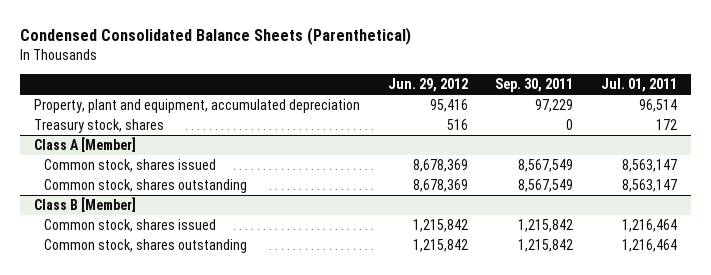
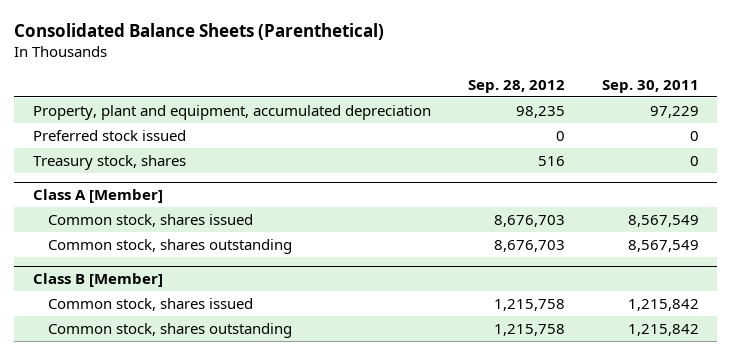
[19,27,411,46] Condensed Consolidated Balance Sheets (Parenthetical) -> [14,23,385,41] Consolidated Balance Sheets (Parenthetical)
[387,77,468,92] Jun. 29, 2012 -> none
[601,77,678,92] Jul. 01, 2011 -> none
none -> [467,79,565,93] Sep. 28, 2012
none -> [32,129,186,141] Preferred stock issued

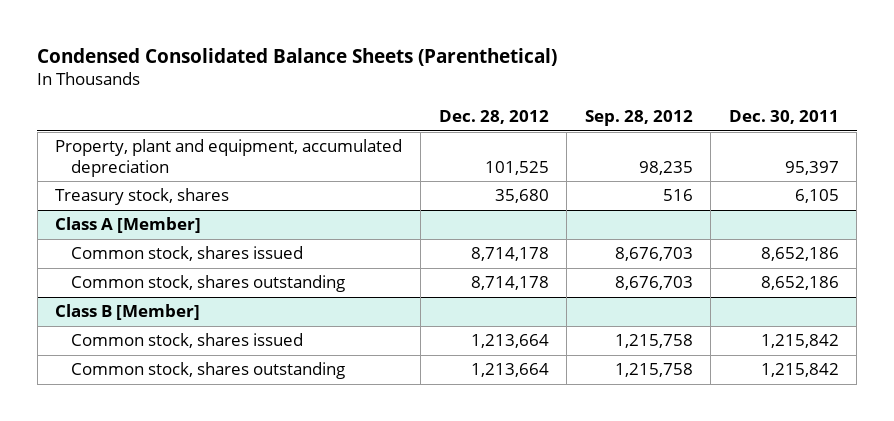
[14,23,385,41] Consolidated Balance Sheets (Parenthetical) -> [37,47,558,66] Condensed Consolidated Balance Sheets (Parenthetical)
[601,79,699,93] Sep. 30, 2011 -> none
none -> [438,110,549,125] Dec. 28, 2012
none -> [728,110,839,125] Dec. 30, 2011
[32,129,186,141] Preferred stock issued -> none

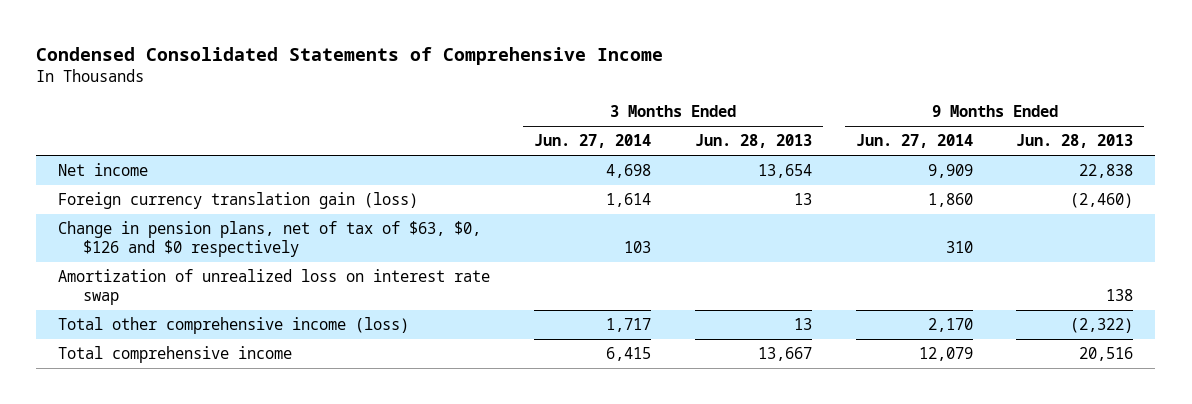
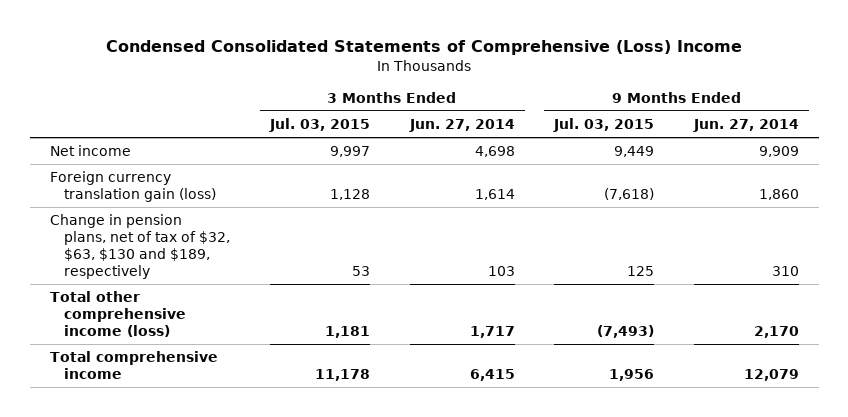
[36,46,664,65] Condensed Consolidated Statements of Comprehensive Income -> [106,39,743,55] Condensed Consolidated Statements of Comprehensive (Loss) Income
[694,134,812,149] Jun. 28, 2013 -> none
[1016,134,1134,149] Jun. 28, 2013 -> none
none -> [269,118,371,133] Jul. 03, 2015
none -> [553,118,655,133] Jul. 03, 2015
[58,269,491,306] Amortization of unrealized loss on interest rate swap -> none
[58,221,482,258] Change in pension plans, net of tax of $63, $0, $126 and $0 respectively -> [49,214,231,280] Change in pension plans, net of tax of $32, $63, $130 and $189, respectively

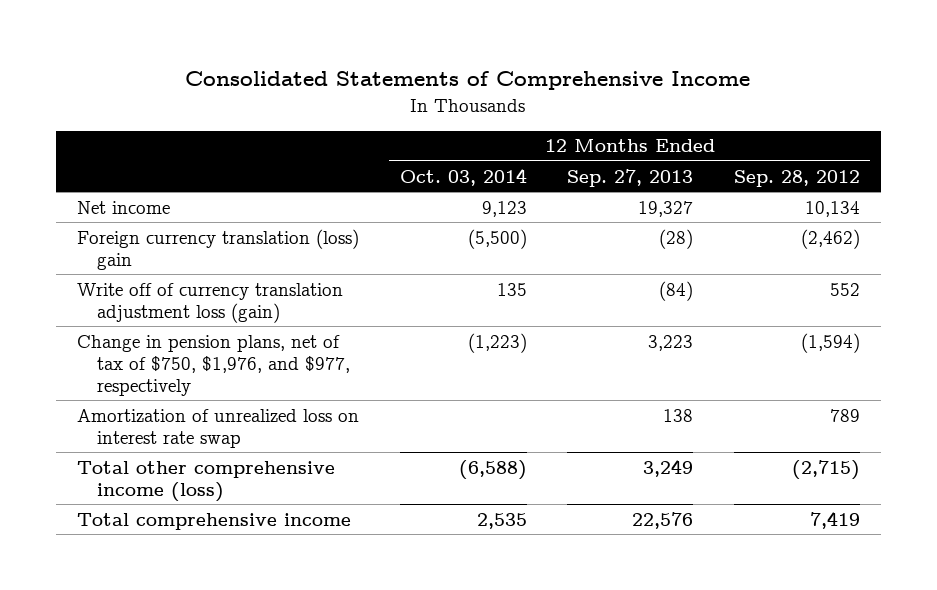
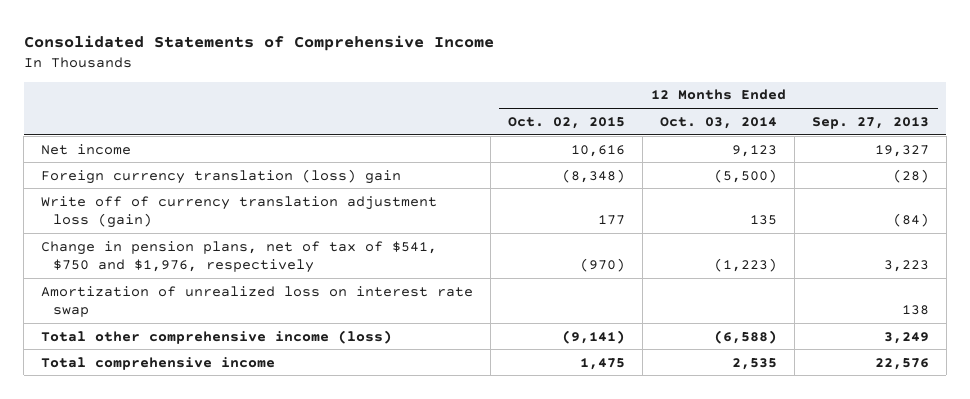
[734,169,861,187] Sep. 28, 2012 -> none
none -> [508,116,626,129] Oct. 02, 2015
[76,334,350,396] Change in pension plans, net of tax of $750, $1,976, and $977, respectively -> [41,240,438,273] Change in pension plans, net of tax of $541, $750 and $1,976, respectively

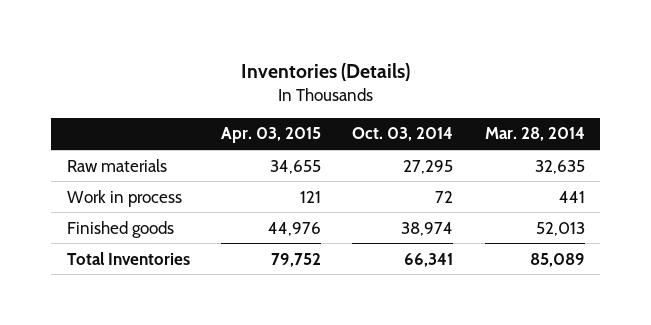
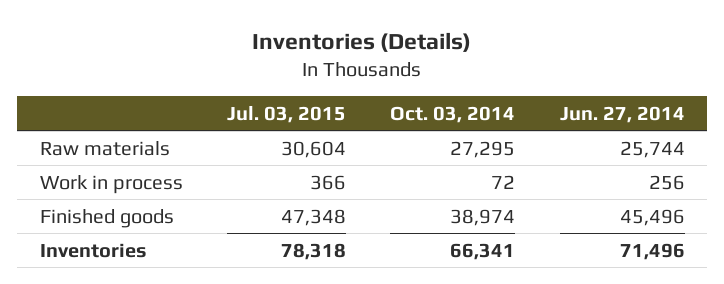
[220,127,321,144] Apr. 03, 2015 -> none
[484,127,585,142] Mar. 28, 2014 -> none
none -> [226,105,346,123] Jul. 03, 2015
none -> [559,105,685,123] Jun. 27, 2014
[66,251,190,265] Total Inventories -> [39,242,147,258] Inventories

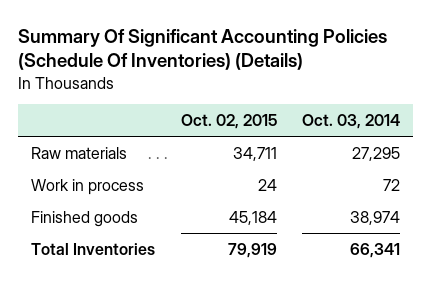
[252,31,472,52] Inventories (Details) -> [17,28,387,71] Summary Of Significant Accounting Policies (Schedule Of Inventories) (Details)
[226,105,346,123] Jul. 03, 2015 -> none
[559,105,685,123] Jun. 27, 2014 -> none
none -> [180,114,277,130] Oct. 02, 2015
[39,242,147,258] Inventories -> [30,242,155,255] Total Inventories

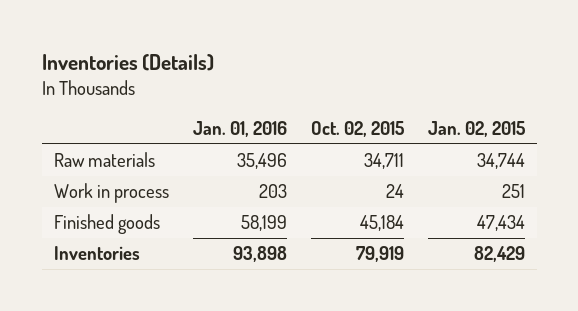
[17,28,387,71] Summary Of Significant Accounting Policies (Schedule Of Inventories) (Details) -> [41,54,214,72] Inventories (Details)
[302,114,401,130] Oct. 03, 2014 -> none
none -> [192,121,287,138] Jan. 01, 2016
none -> [427,121,525,138] Jan. 02, 2015
[30,242,155,255] Total Inventories -> [53,246,140,261] Inventories

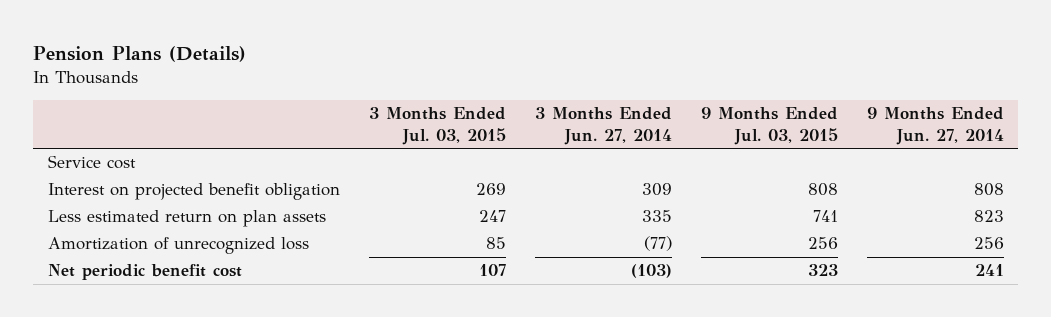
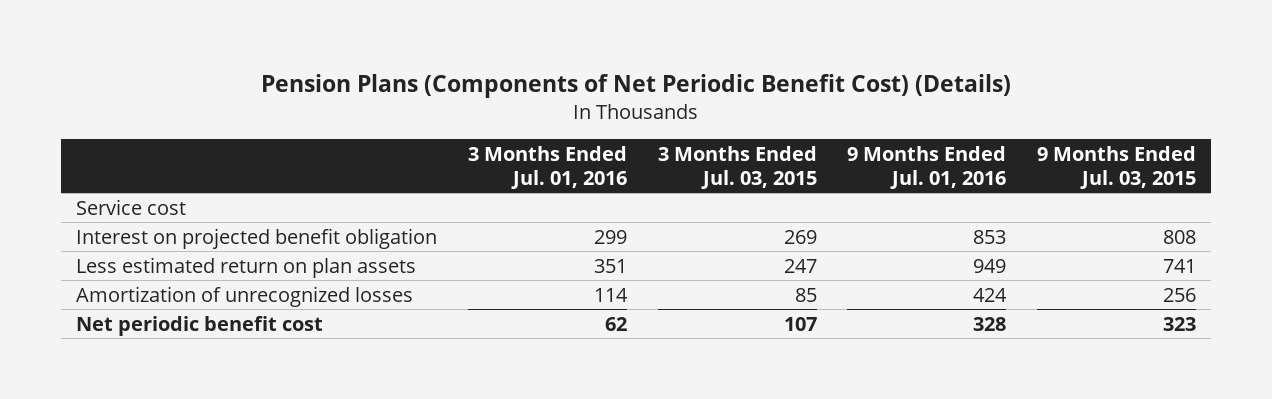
[33,45,247,62] Pension Plans (Details) -> [261,74,1012,99] Pension Plans (Components of Net Periodic Benefit Cost) (Details)
[534,107,672,145] 3 Months Ended Jun. 27, 2014 -> none
[866,107,1004,145] 9 Months Ended Jun. 27, 2014 -> none
none -> [467,146,627,189] 3 Months Ended Jul. 01, 2016
none -> [847,146,1007,189] 9 Months Ended Jul. 01, 2016
[47,237,309,255] Amortization of unrecognized loss -> [76,285,414,307] Amortization of unrecognized losses

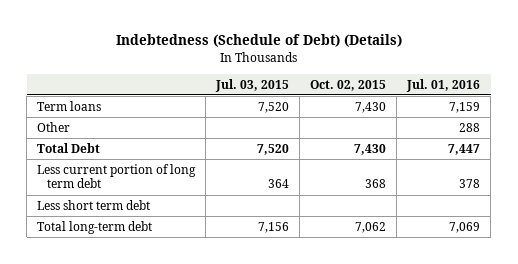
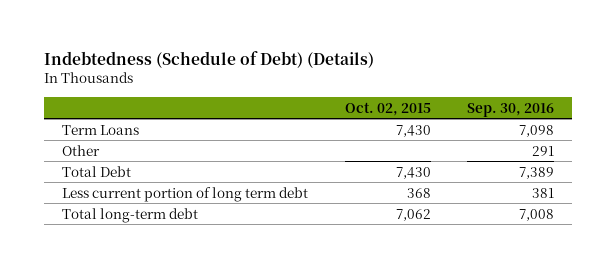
[215,78,290,92] Jul. 03, 2015 -> none
[406,78,481,92] Jul. 01, 2016 -> none
none -> [466,102,554,117] Sep. 30, 2016
[37,101,102,112] Term loans -> [62,124,140,135] Term Loans
[37,200,151,211] Less short term debt -> none

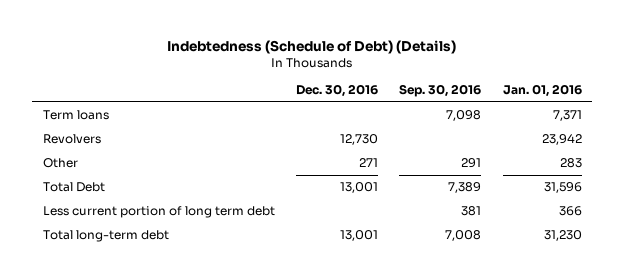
[344,101,431,116] Oct. 02, 2015 -> none
none -> [296,84,379,98] Dec. 30, 2016
none -> [502,84,582,98] Jan. 01, 2016
[62,124,140,135] Term Loans -> [42,110,109,121] Term loans
none -> [42,134,101,145] Revolvers

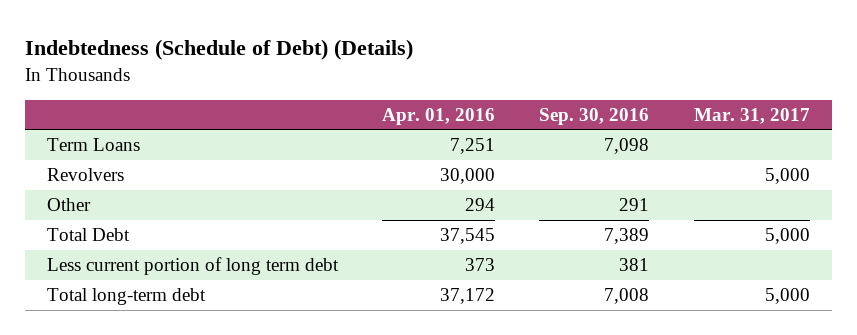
[296,84,379,98] Dec. 30, 2016 -> none
[502,84,582,98] Jan. 01, 2016 -> none
none -> [382,107,496,125] Apr. 01, 2016
none -> [693,107,810,124] Mar. 31, 2017
[42,110,109,121] Term loans -> [47,137,141,151] Term Loans

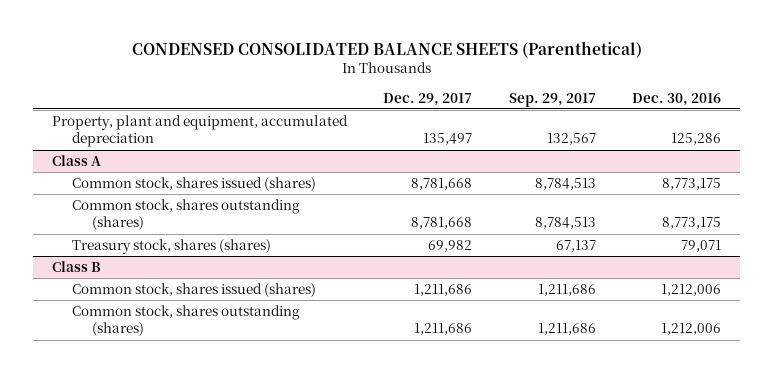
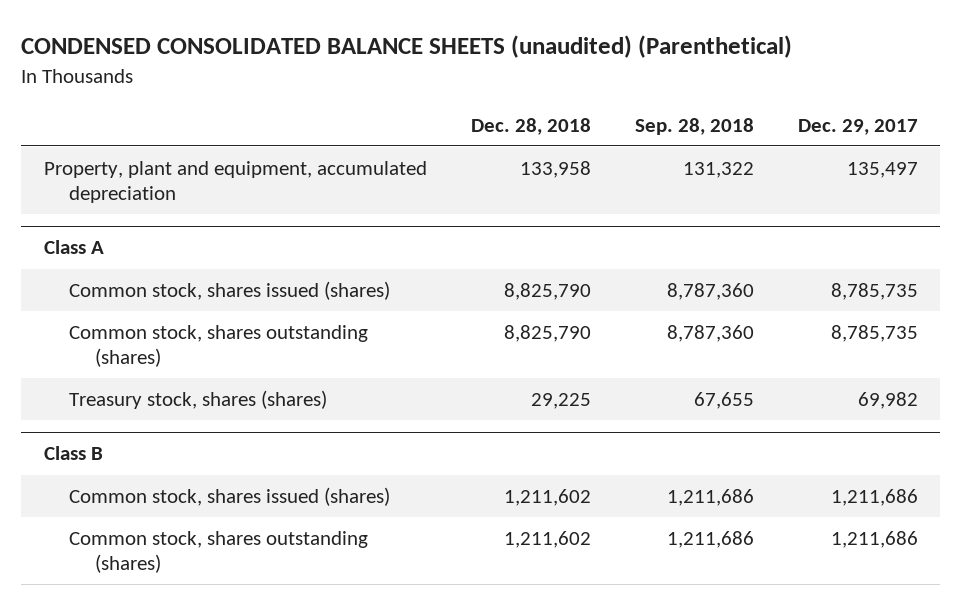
[131,40,642,58] CONDENSED CONSOLIDATED BALANCE SHEETS (Parenthetical) -> [21,35,793,59] CONDENSED CONSOLIDATED BALANCE SHEETS (unaudited) (Parenthetical)
[508,92,596,107] Sep. 29, 2017 -> none
[632,92,722,106] Dec. 30, 2016 -> none
none -> [470,117,591,135] Dec. 28, 2018
none -> [634,117,754,135] Sep. 28, 2018
[411,178,473,191] 8,781,668 -> [831,282,919,300] 8,785,735
[411,217,473,230] 8,781,668 -> [831,324,919,342] 8,785,735

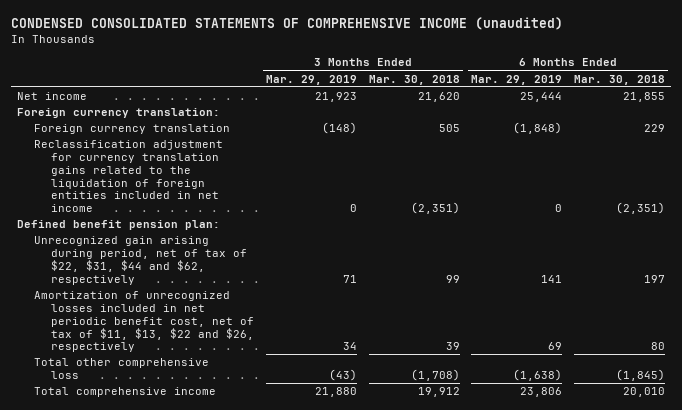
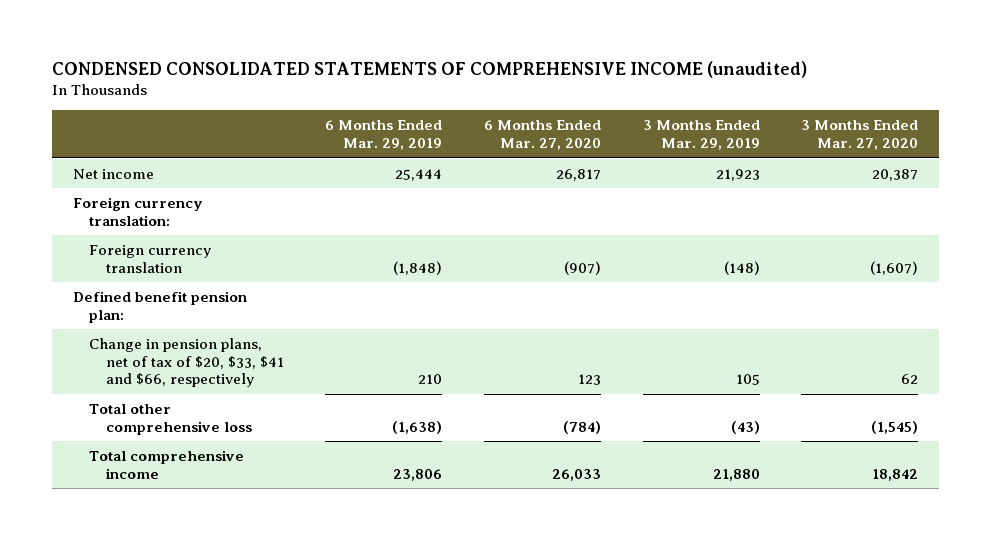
[368,74,460,85] Mar. 30, 2018 -> none
[573,74,665,85] Mar. 30, 2018 -> none
none -> [484,120,602,151] 6 Months Ended Mar. 27, 2020
none -> [801,120,919,151] 3 Months Ended Mar. 27, 2020
[34,140,224,213] Reclassification adjustment for currency translation gains related to the liquidation of foreign entities included in net income -> none
[34,236,248,285] Unrecognized gain arising during period, net of tax of $22, $31, $44 and $62, respectively -> none
[34,291,255,353] Amortization of unrecognized losses included in net periodic benefit cost, net of tax of $11, $13, $22 and $26, respectively -> none
none -> [89,337,284,388] Change in pension plans, net of tax of $20, $33, $41 and $66, respectively

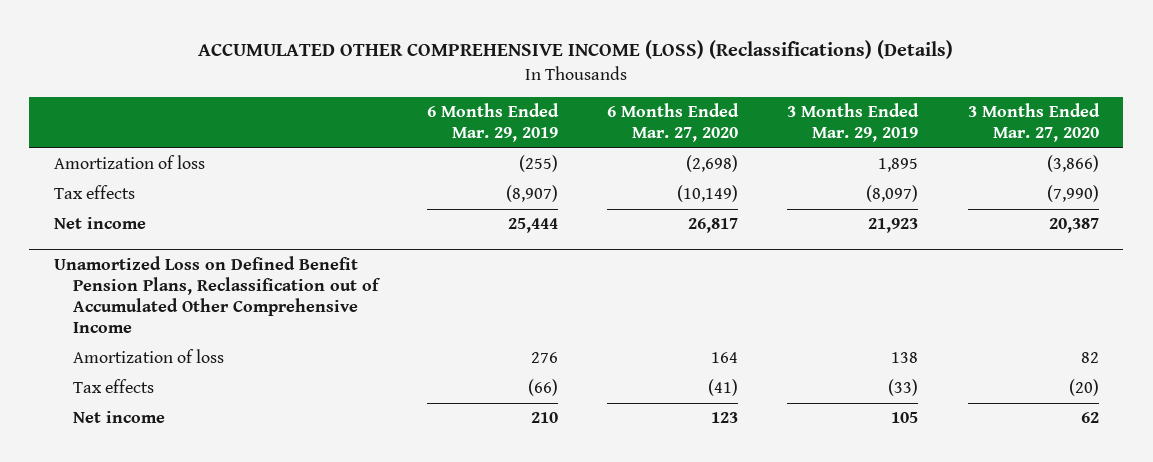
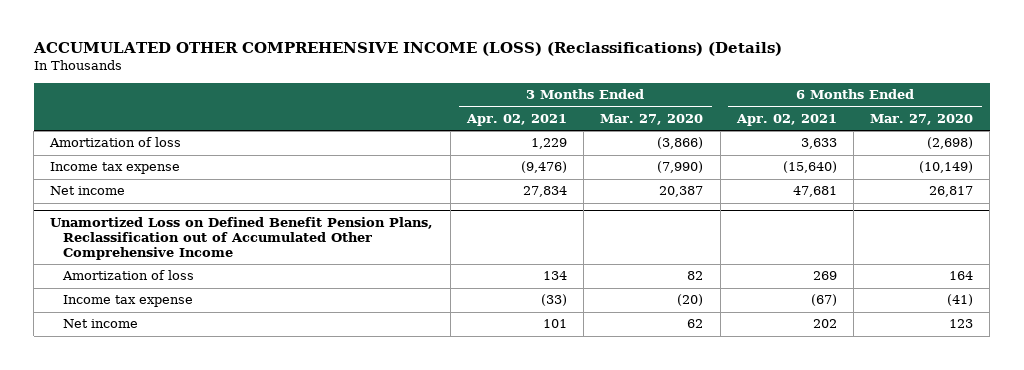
[426,103,559,143] 6 Months Ended Mar. 29, 2019 -> none
[787,103,920,143] 3 Months Ended Mar. 29, 2019 -> none
none -> [465,113,567,126] Apr. 02, 2021
none -> [735,113,837,126] Apr. 02, 2021
[53,185,135,200] Tax effects -> [50,162,181,175] Income tax expense
[72,379,154,394] Tax effects -> [63,295,194,308] Income tax expense

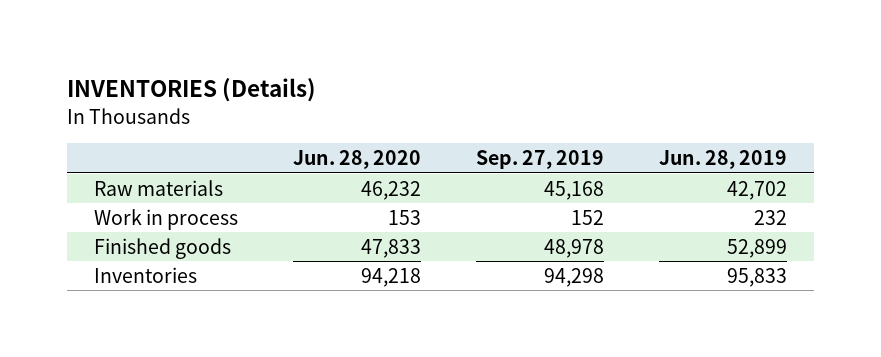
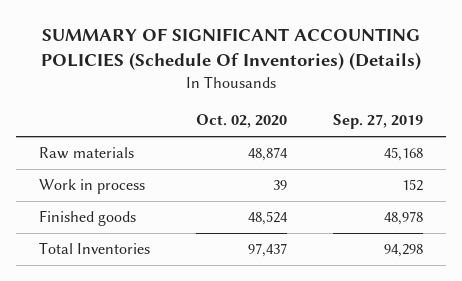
[66,78,316,103] INVENTORIES (Details) -> [41,28,422,71] SUMMARY OF SIGNIFICANT ACCOUNTING POLICIES (Schedule Of Inventories) (Details)
[293,150,422,170] Jun. 28, 2020 -> none
[658,150,787,170] Jun. 28, 2019 -> none
none -> [196,114,288,129] Oct. 02, 2020
[94,266,198,283] Inventories -> [39,242,151,255] Total Inventories

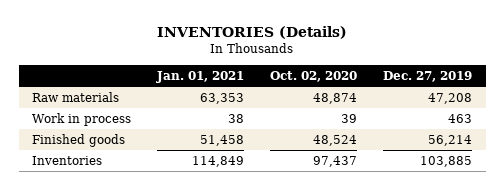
[41,28,422,71] SUMMARY OF SIGNIFICANT ACCOUNTING POLICIES (Schedule Of Inventories) (Details) -> [157,25,348,39] INVENTORIES (Details)
[333,114,424,130] Sep. 27, 2019 -> none
none -> [155,70,244,83] Jan. 01, 2021
none -> [383,70,473,82] Dec. 27, 2019
[39,242,151,255] Total Inventories -> [31,156,102,166] Inventories

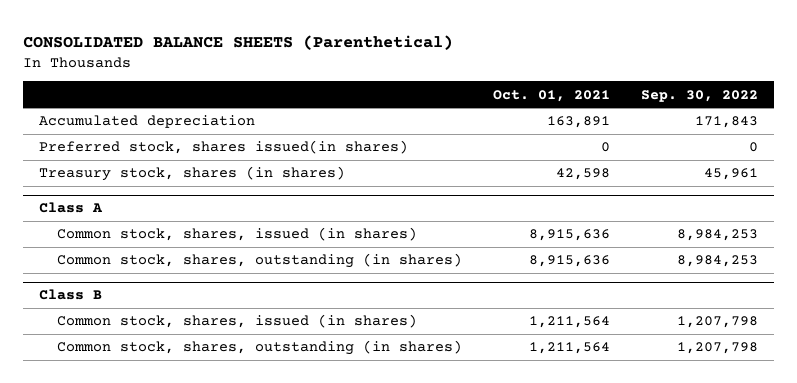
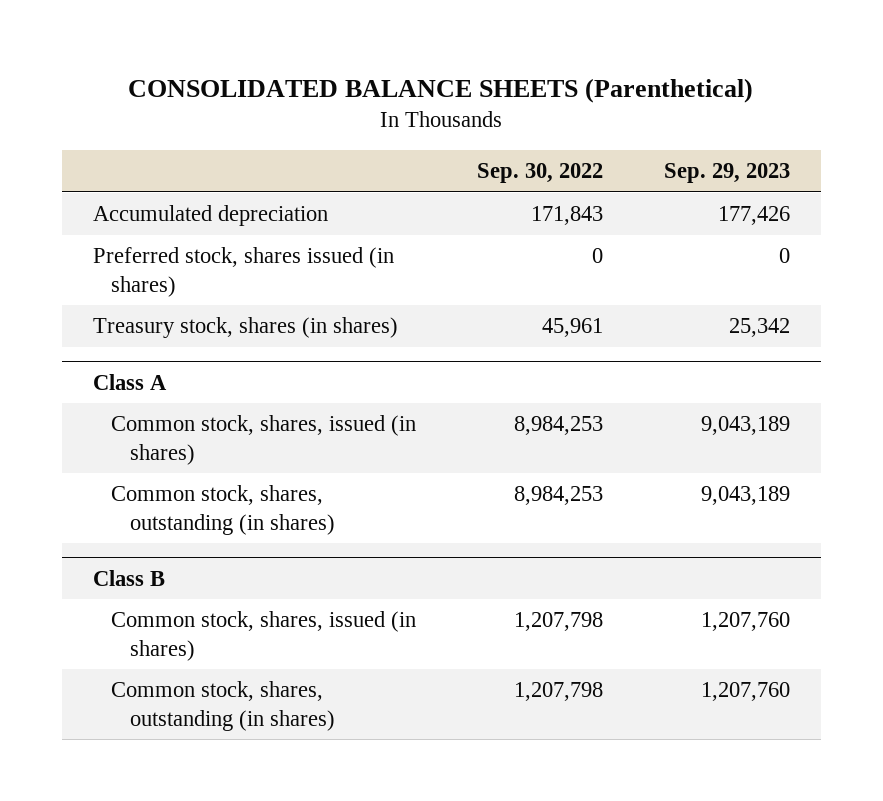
[493,89,611,102] Oct. 01, 2021 -> none
none -> [664,163,791,184] Sep. 29, 2023
[39,140,409,155] Preferred stock, shares issued(in shares) -> [92,247,394,297] Preferred stock, shares issued (in shares)

